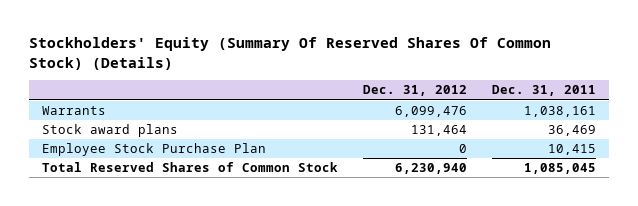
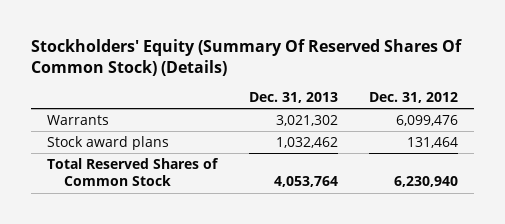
[492,85,597,97] Dec. 31, 2011 -> none
none -> [248,91,338,103] Dec. 31, 2013
[41,143,266,157] Employee Stock Purchase Plan -> none

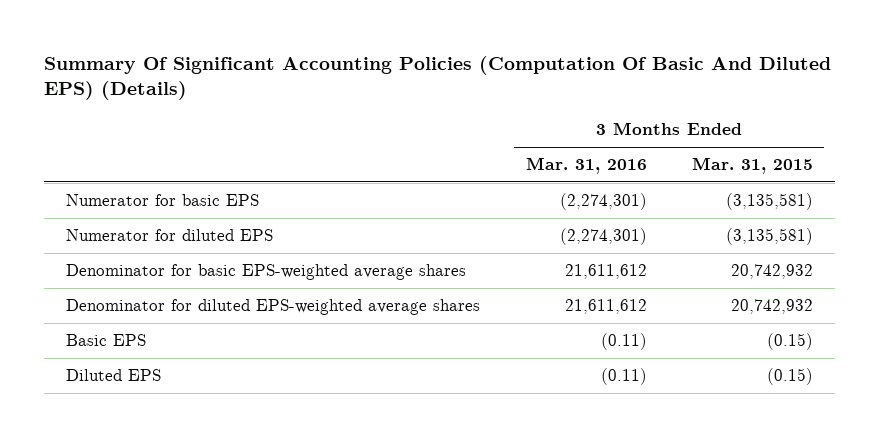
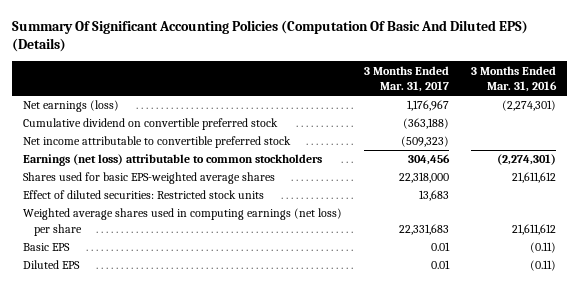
[691,157,813,175] Mar. 31, 2015 -> none
none -> [363,65,449,92] 3 Months Ended Mar. 31, 2017
[66,194,260,207] Numerator for basic EPS -> [22,100,119,113] Net earnings (loss)
none -> [22,118,278,131] Cumulative dividend on convertible preferred stock
none -> [22,136,291,149] Net income attributable to convertible preferred stock
[66,229,274,242] Numerator for diluted EPS -> [22,154,322,167] Earnings (net loss) attributable to common stockholders
[66,264,467,281] Denominator for basic EPS-weighted average shares -> [22,172,275,185] Shares used for basic EPS-weighted average shares
none -> [22,190,264,200] Effect of diluted securities: Restricted stock units
[66,299,481,316] Denominator for diluted EPS-weighted average shares -> [22,208,342,236] Weighted average shares used in computing earnings (net loss) per share

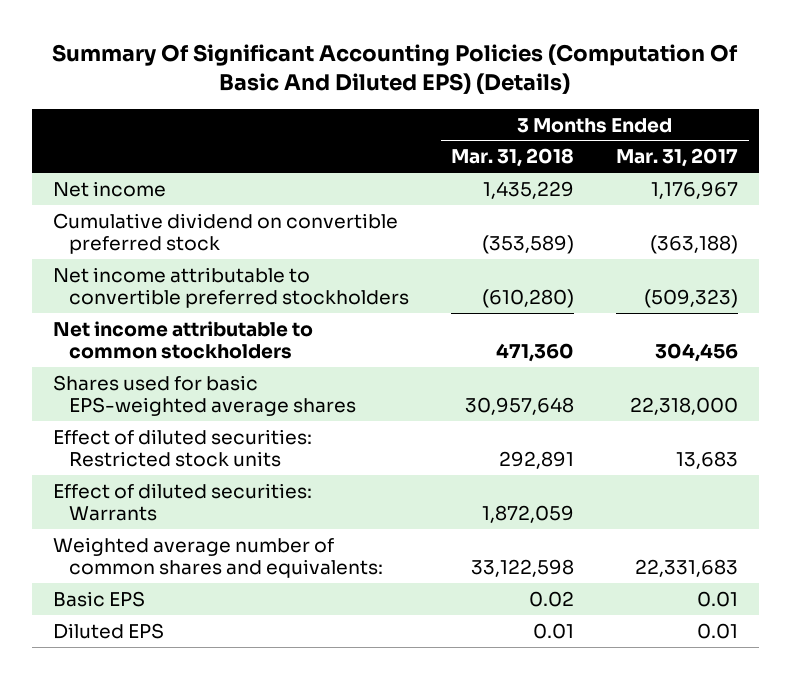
[470,65,557,92] 3 Months Ended Mar. 31, 2016 -> none
none -> [451,148,575,168] Mar. 31, 2018
[22,100,119,113] Net earnings (loss) -> [52,180,166,197] Net income
[22,136,291,149] Net income attributable to convertible preferred stock -> [52,266,410,309] Net income attributable to convertible preferred stockholders
[22,154,322,167] Earnings (net loss) attributable to common stockholders -> [52,320,313,360] Net income attributable to common stockholders
none -> [52,482,312,522] Effect of diluted securities: Warrants
[22,208,342,236] Weighted average shares used in computing earnings (net loss) per share -> [52,536,384,579] Weighted average number of common shares and equivalents:

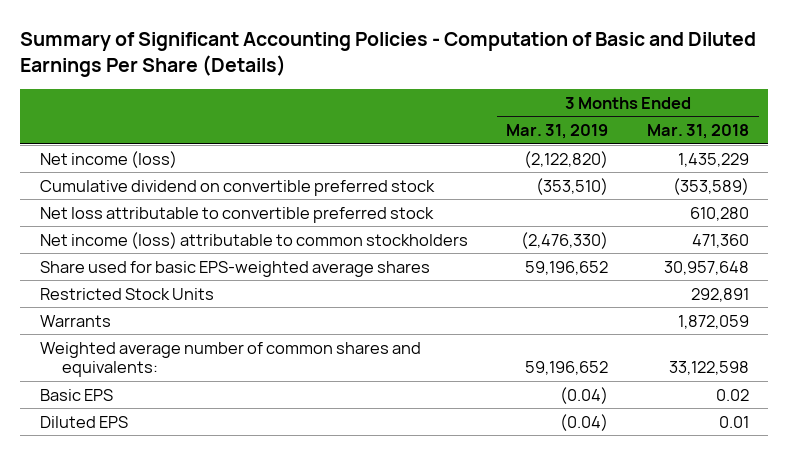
[52,43,739,95] Summary Of Significant Accounting Policies (Computation Of Basic And Diluted EPS) (Details) -> [20,32,757,78] Summary of Significant Accounting Policies - Computation of Basic and Diluted Earnings Per Share (Details)
[616,148,739,168] Mar. 31, 2017 -> none
none -> [506,124,609,140] Mar. 31, 2019
[52,180,166,197] Net income -> [39,150,177,168] Net income (loss)
[52,266,410,309] Net income attributable to convertible preferred stockholders -> [39,206,434,223] Net loss attributable to convertible preferred stock
[482,289,575,309] (610,280) -> [690,206,750,221] 610,280
[52,320,313,360] Net income attributable to common stockholders -> [39,231,468,249] Net income (loss) attributable to common stockholders
[52,374,357,417] Shares used for basic EPS-weighted average shares -> [39,260,430,277] Share used for basic EPS-weighted average shares
[52,428,312,468] Effect of diluted securities: Restricted stock units -> [39,287,214,300] Restricted Stock Units
[52,482,312,522] Effect of diluted securities: Warrants -> [39,314,111,327] Warrants

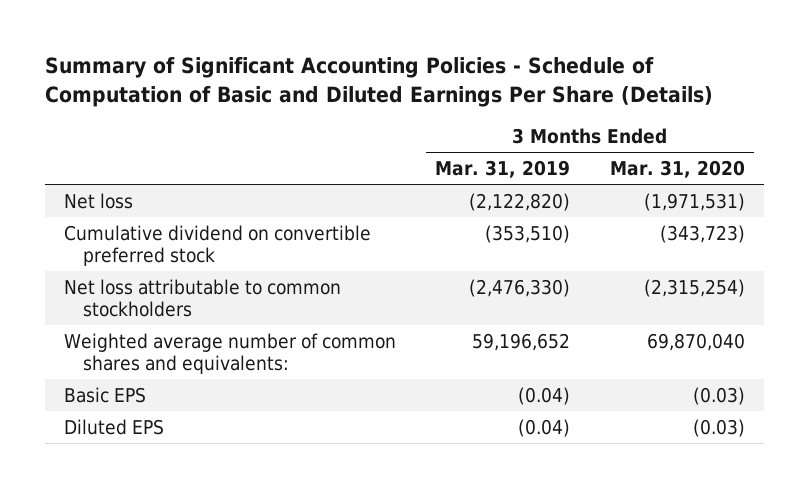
[20,32,757,78] Summary of Significant Accounting Policies - Computation of Basic and Diluted Earnings Per Share (Details) -> [44,57,713,107] Summary of Significant Accounting Policies - Schedule of Computation of Basic and Diluted Earnings Per Share (Details)
[647,124,750,140] Mar. 31, 2018 -> none
none -> [609,160,745,179] Mar. 31, 2020
[39,150,177,168] Net income (loss) -> [64,192,134,209] Net loss
[39,206,434,223] Net loss attributable to convertible preferred stock -> none
[39,260,430,277] Share used for basic EPS-weighted average shares -> none
[39,287,214,300] Restricted Stock Units -> none
[39,314,111,327] Warrants -> none
[39,231,468,249] Net income (loss) attributable to common stockholders -> [64,278,342,317] Net loss attributable to common stockholders

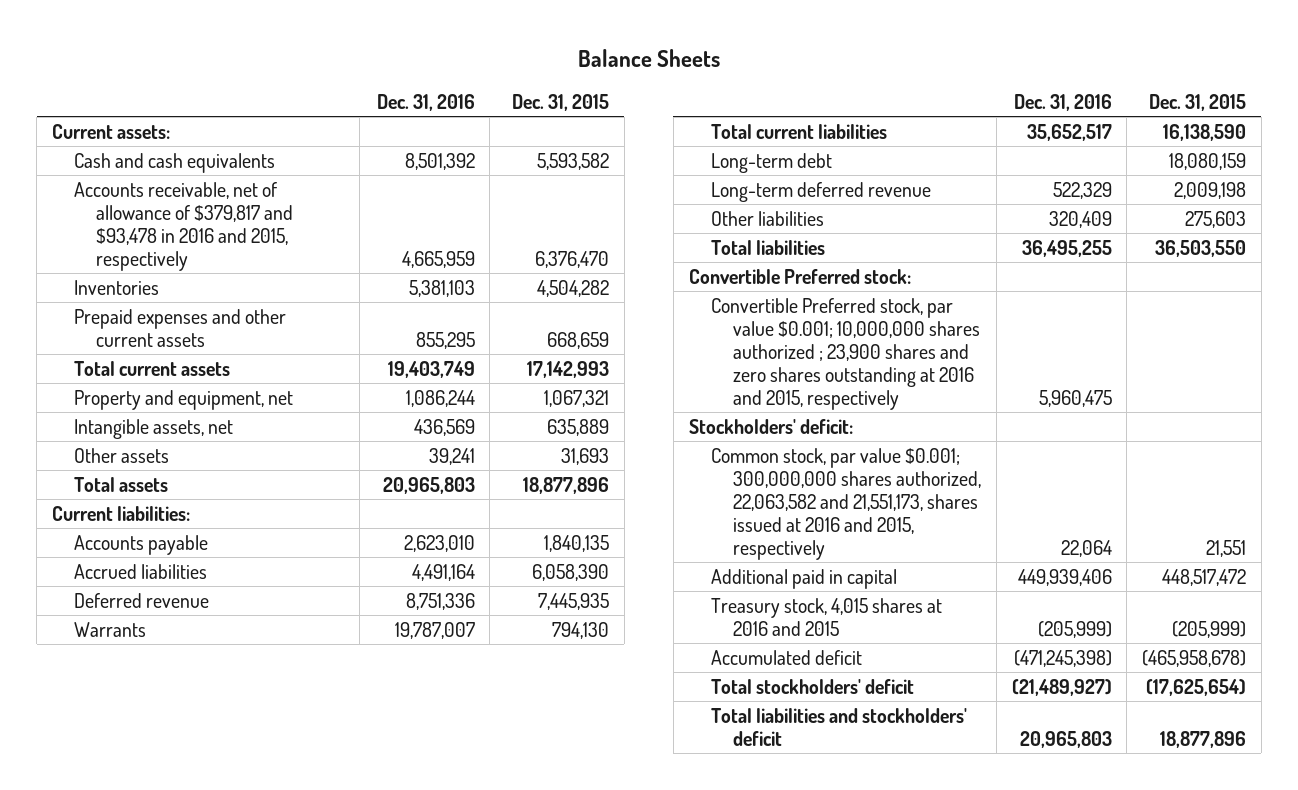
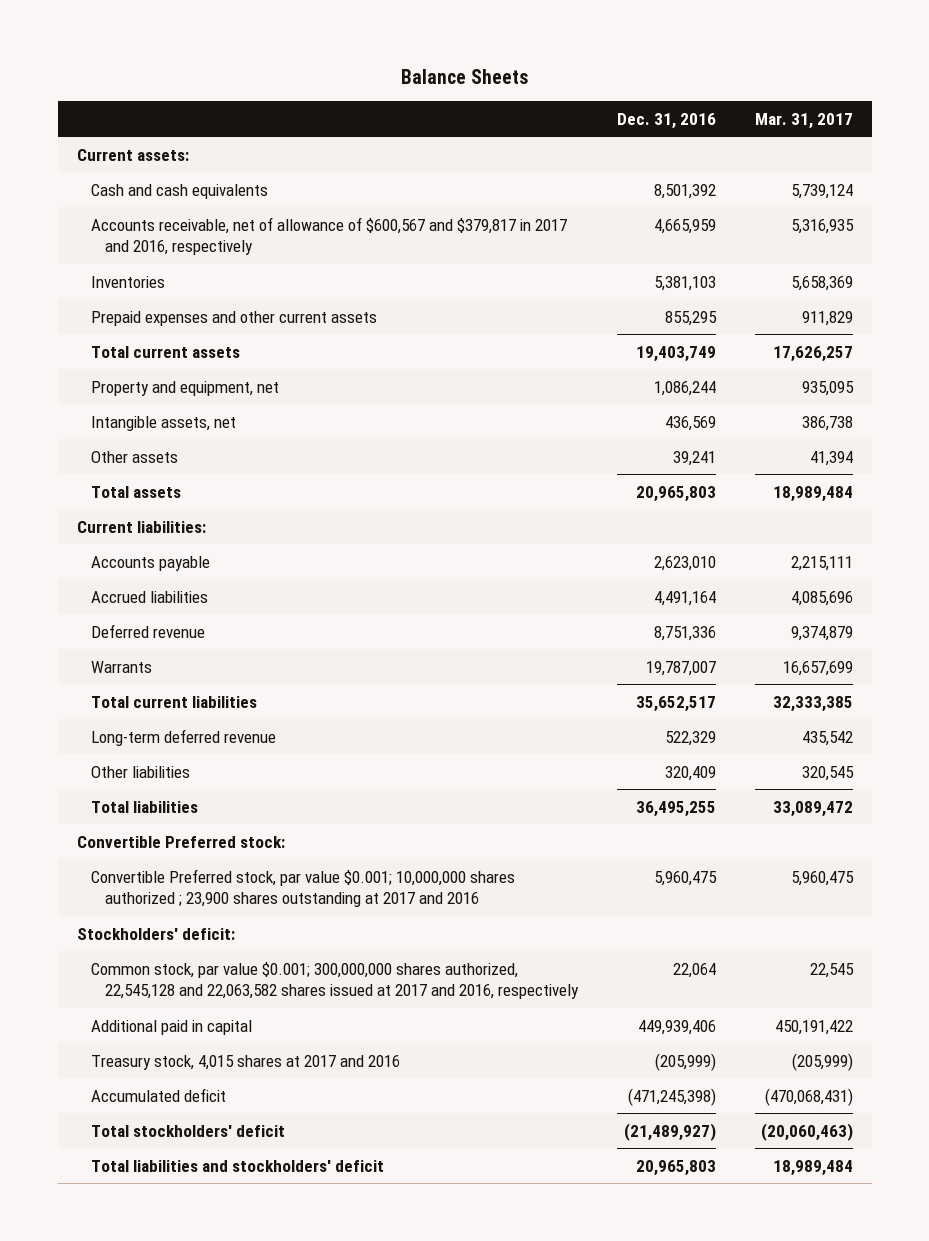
[512,93,610,111] Dec. 31, 2015 -> none
none -> [754,112,853,129] Mar. 31, 2017
[73,181,294,271] Accounts receivable, net of allowance of $379,817 and $93,478 in 2016 and 2015, respectively -> [91,216,568,256] Accounts receivable, net of allowance of $600,567 and $379,817 in 2017 and 2016, respectively
[710,152,832,173] Long-term debt -> none
[710,297,980,410] Convertible Preferred stock, par value $0.001; 10,000,000 shares authorized ; 23,900 shares and zero shares outstanding at 2016 and 2015, respectively -> [91,868,516,908] Convertible Preferred stock, par value $0.001; 10,000,000 shares authorized ; 23,900 shares outstanding at 2017 and 2016
[710,447,981,560] Common stock, par value $0.001; 300,000,000 shares authorized, 22,063,582 and 21,551,173, shares issued at 2016 and 2015, respectively -> [91,961,580,1000] Common stock, par value $0.001; 300,000,000 shares authorized, 22,545,128 and 22,063,582 shares issued at 2017 and 2016, respectively
[710,597,942,636] Treasury stock, 4,015 shares at 2016 and 2015 -> [91,1054,401,1070] Treasury stock, 4,015 shares at 2017 and 2016

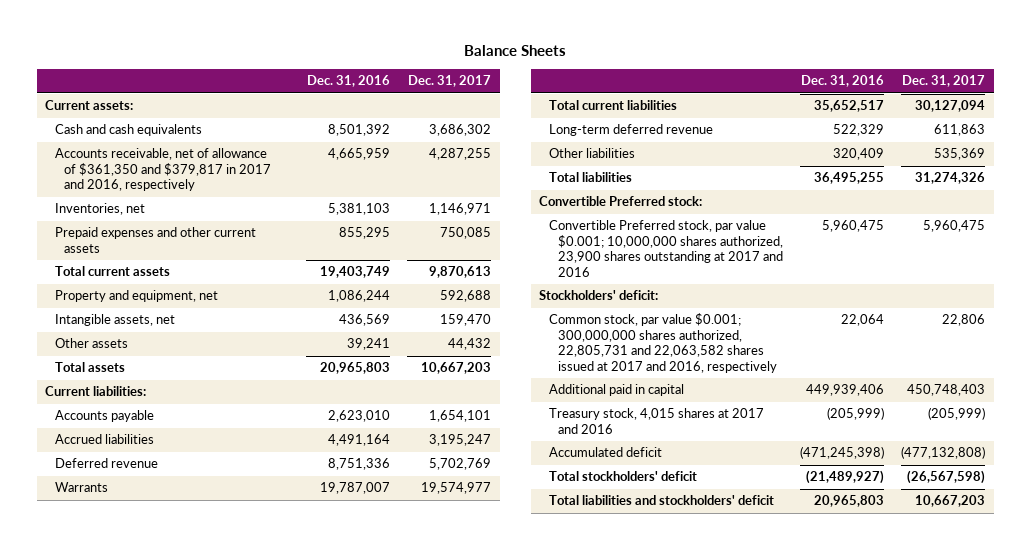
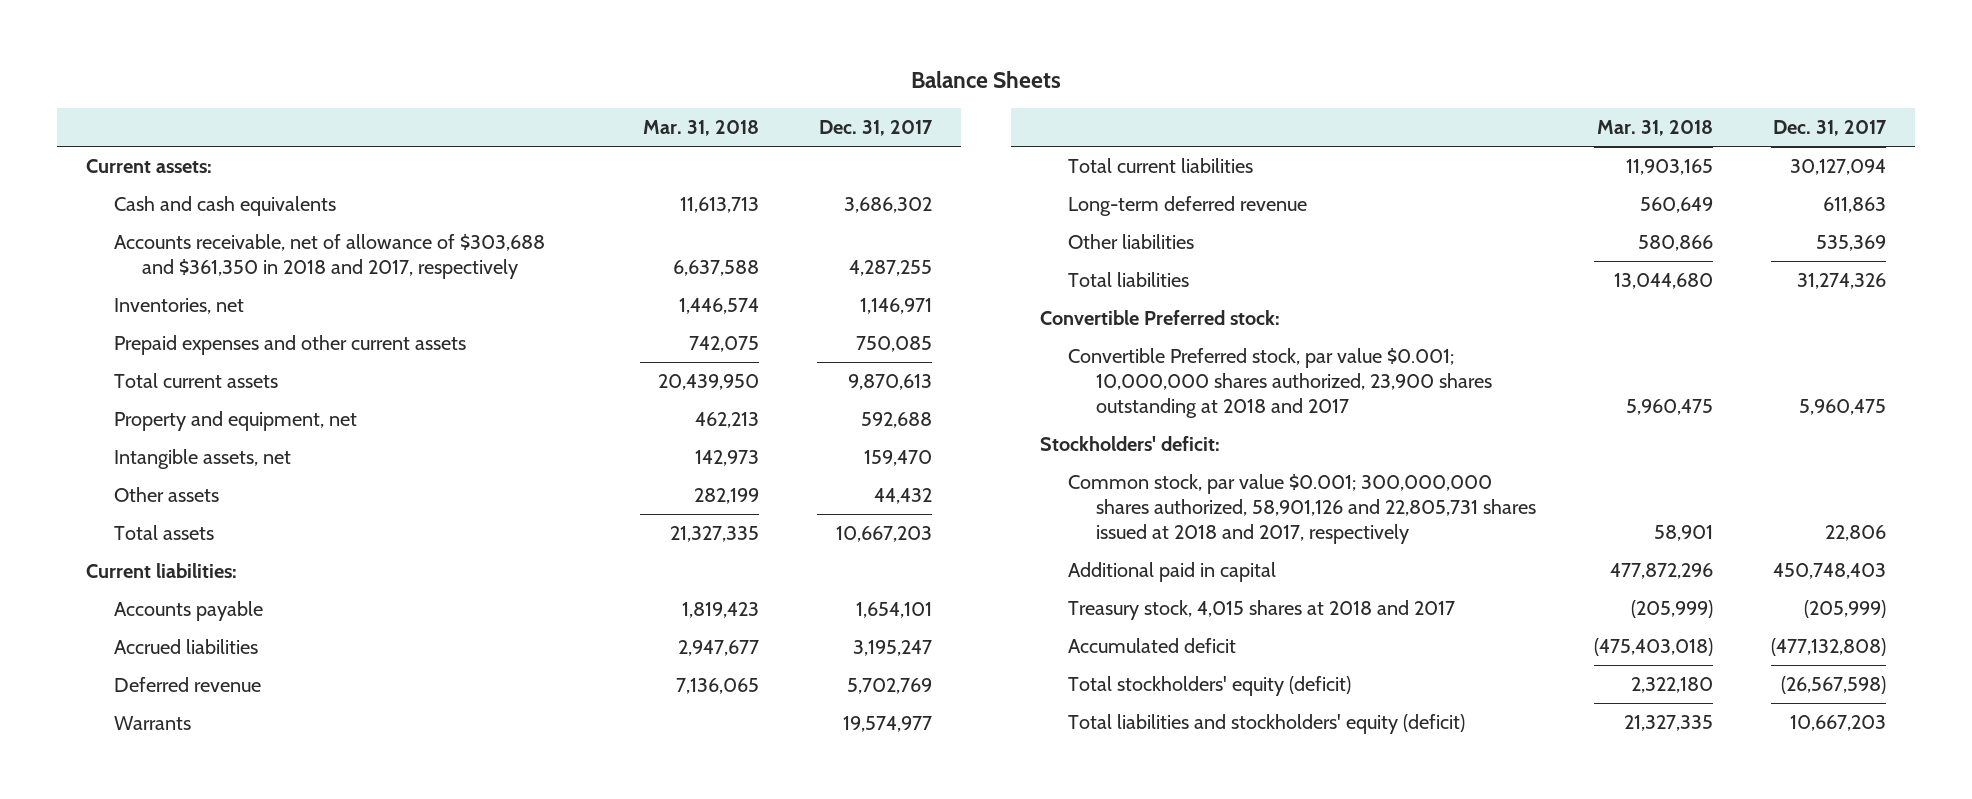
[306,75,390,88] Dec. 31, 2016 -> none
none -> [642,120,759,137] Mar. 31, 2018
[54,148,271,192] Accounts receivable, net of allowance of $361,350 and $379,817 in 2017 and 2016, respectively -> [113,234,545,280] Accounts receivable, net of allowance of $303,688 and $361,350 in 2018 and 2017, respectively
[548,220,783,277] Convertible Preferred stock, par value $0.001; 10,000,000 shares authorized, 23,900 shares outstanding at 2017 and 2016 -> [1068,348,1493,418] Convertible Preferred stock, par value $0.001; 10,000,000 shares authorized, 23,900 shares outstanding at 2018 and 2017
[548,313,777,373] Common stock, par value $0.001; 300,000,000 shares authorized, 22,805,731 and 22,063,582 shares issued at 2017 and 2016, respectively -> [1068,474,1537,544] Common stock, par value $0.001; 300,000,000 shares authorized, 58,901,126 and 22,805,731 shares issued at 2018 and 2017, respectively
[548,408,764,434] Treasury stock, 4,015 shares at 2017 and 2016 -> [1068,600,1456,621] Treasury stock, 4,015 shares at 2018 and 2017
[548,471,697,482] Total stockholders' deficit -> [1068,676,1352,697] Total stockholders' equity (deficit)
[548,495,774,506] Total liabilities and stockholders' deficit -> [1068,714,1466,735] Total liabilities and stockholders' equity (deficit)

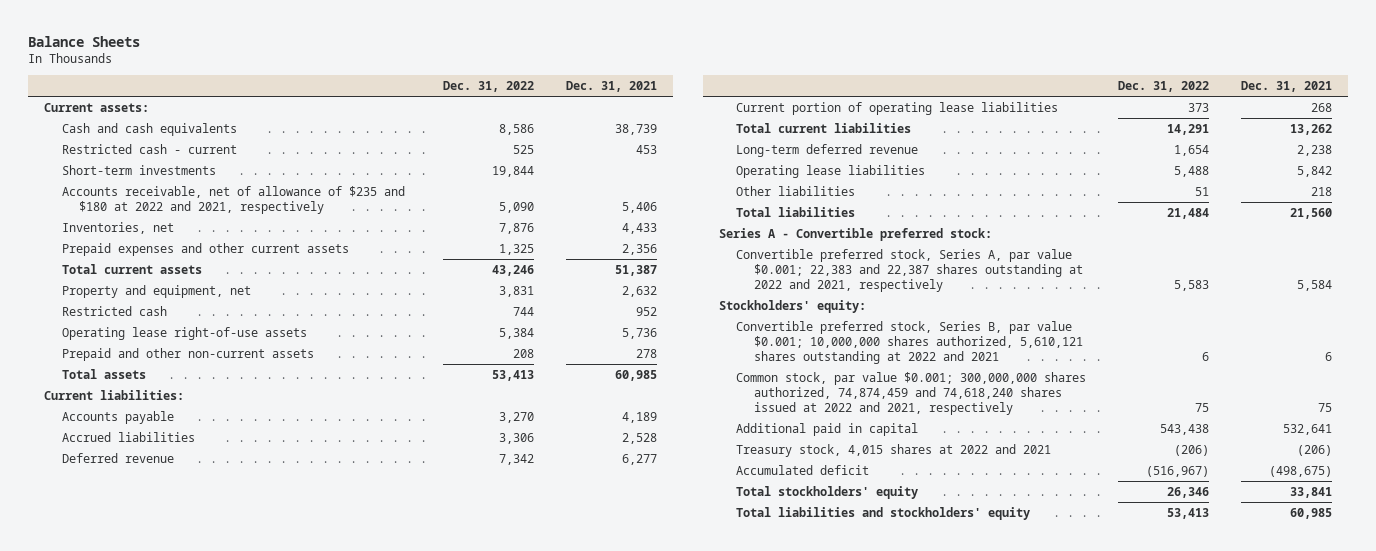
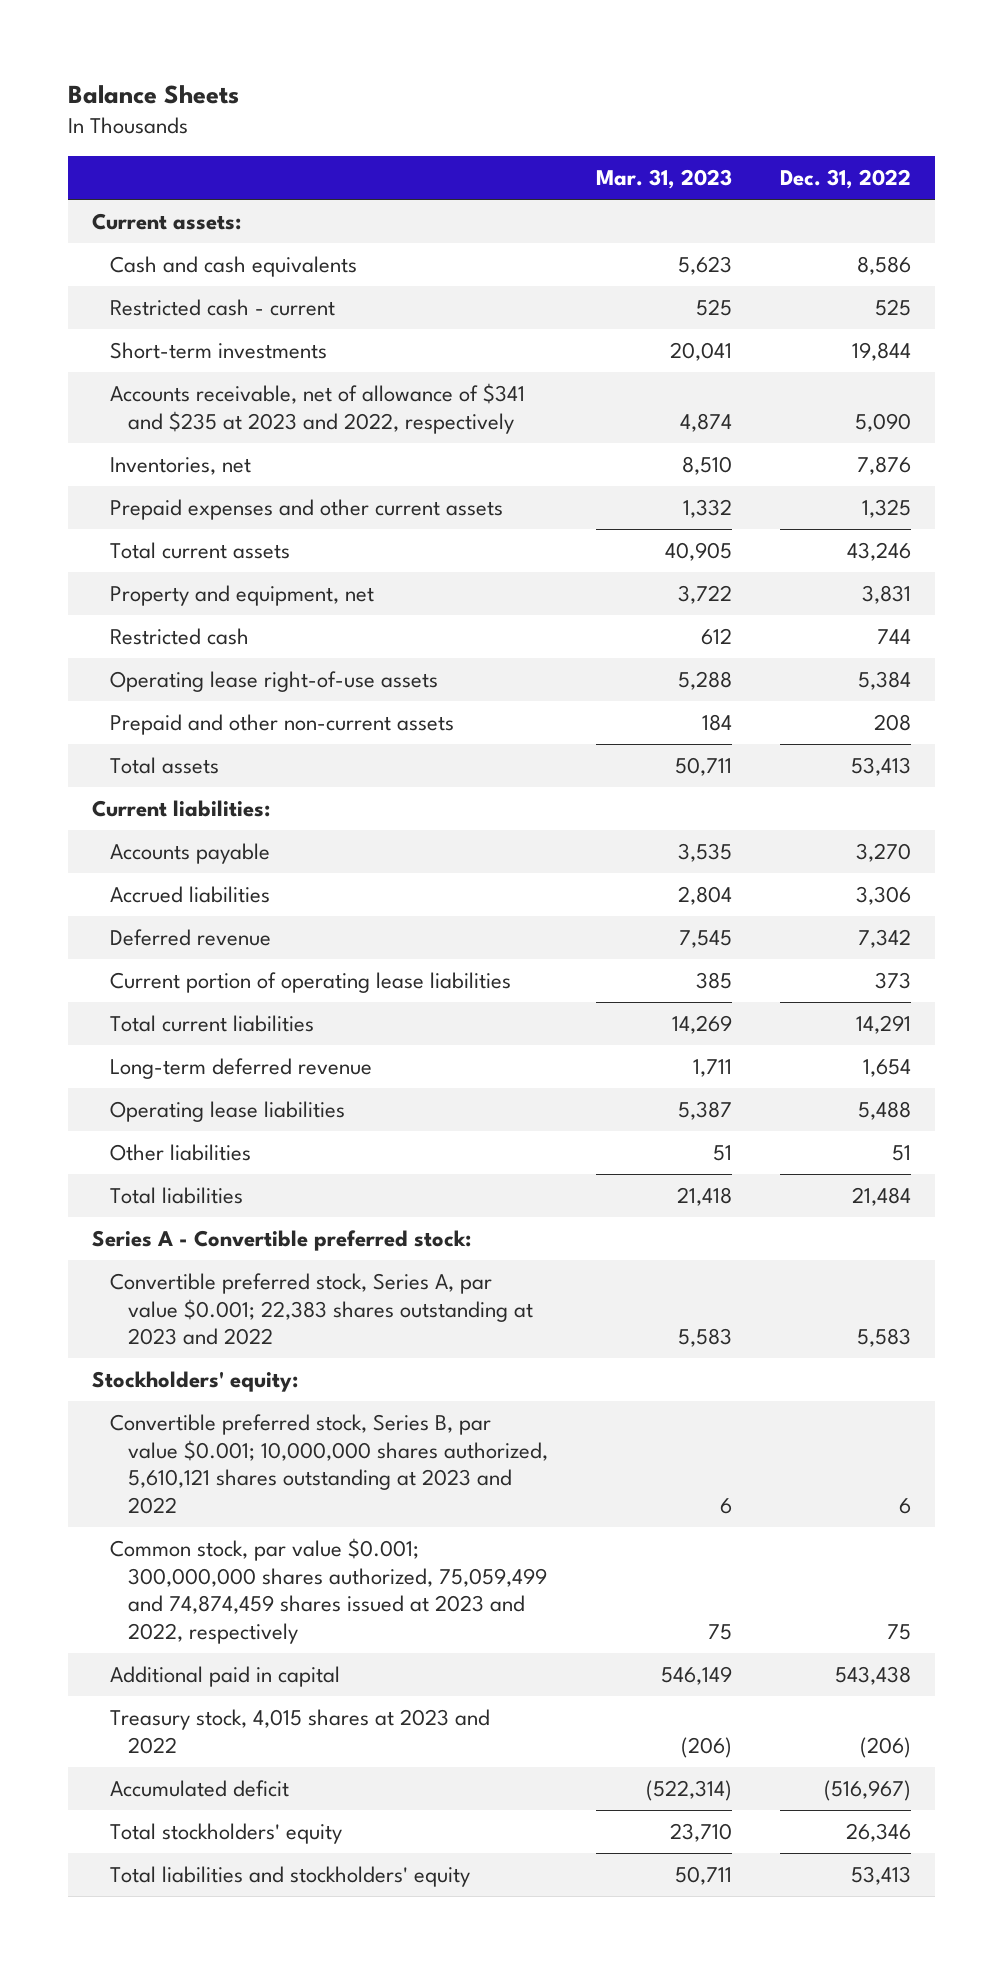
[565,80,657,92] Dec. 31, 2021 -> none
none -> [595,169,732,190] Mar. 31, 2023
[61,185,405,214] Accounts receivable, net of allowance of $235 and $180 at 2022 and 2021, respectively -> [109,383,525,434] Accounts receivable, net of allowance of $341 and $235 at 2023 and 2022, respectively
[736,248,1084,292] Convertible preferred stock, Series A, par value $0.001; 22,383 and 22,387 shares outstanding at 2022 and 2021, respectively -> [109,1273,533,1346] Convertible preferred stock, Series A, par value $0.001; 22,383 shares outstanding at 2023 and 2022
[736,320,1084,364] Convertible preferred stock, Series B, par value $0.001; 10,000,000 shares authorized, 5,610,121 shares outstanding at 2022 and 2021 -> [109,1414,548,1514] Convertible preferred stock, Series B, par value $0.001; 10,000,000 shares authorized, 5,610,121 shares outstanding at 2023 and 2022
[736,371,1087,415] Common stock, par value $0.001; 300,000,000 shares authorized, 74,874,459 and 74,618,240 shares issued at 2022 and 2021, respectively -> [109,1538,547,1644] Common stock, par value $0.001; 300,000,000 shares authorized, 75,059,499 and 74,874,459 shares issued at 2023 and 2022, respectively
[736,443,1052,457] Treasury stock, 4,015 shares at 2022 and 2021 -> [109,1709,490,1754] Treasury stock, 4,015 shares at 2023 and 2022

